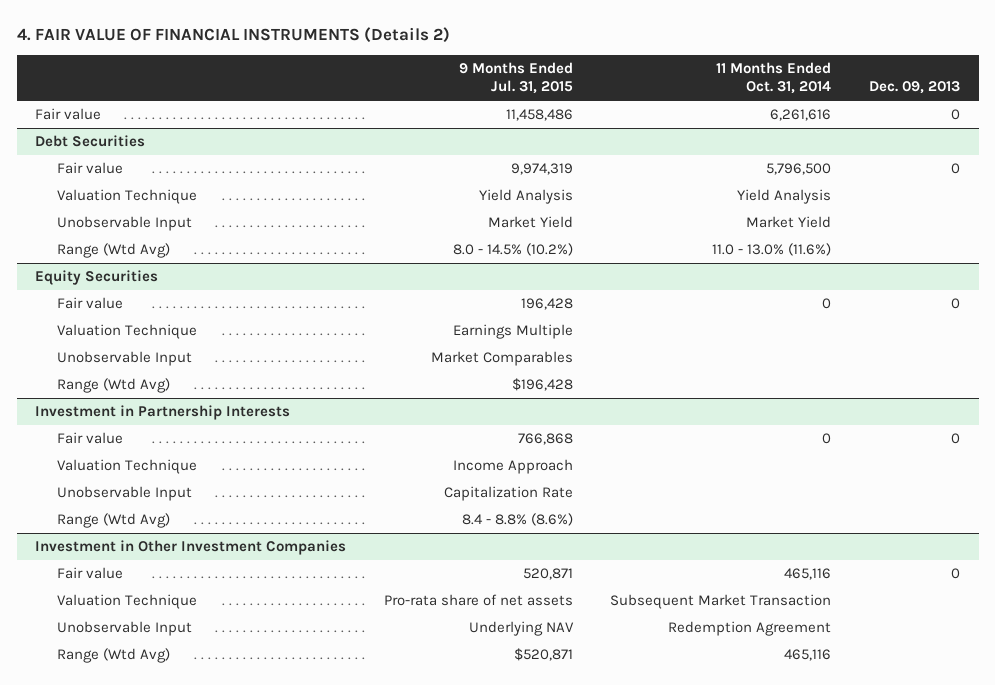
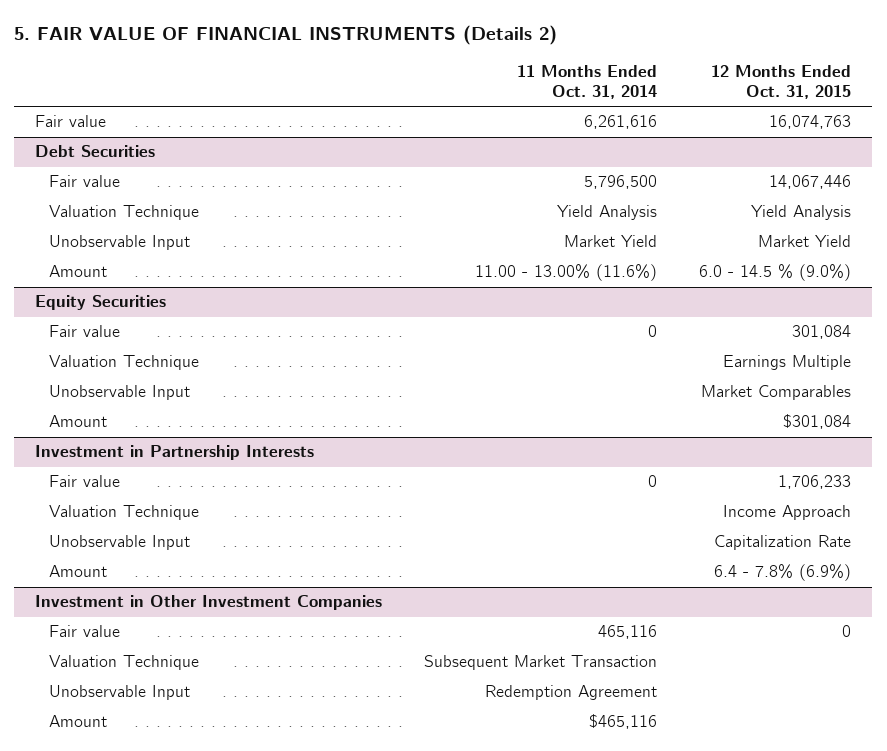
[16,26,450,43] 4. FAIR VALUE OF FINANCIAL INSTRUMENTS (Details 2) -> [14,24,558,45] 5. FAIR VALUE OF FINANCIAL INSTRUMENTS (Details 2)
[458,62,573,95] 9 Months Ended Jul. 31, 2015 -> none
[869,81,961,95] Dec. 09, 2013 -> none
none -> [711,64,852,100] 12 Months Ended Oct. 31, 2015
[57,243,171,259] Range (Wtd Avg) -> none
none -> [48,265,107,278] Amount
[57,378,171,394] Range (Wtd Avg) -> [48,415,107,428] Amount
[57,513,171,529] Range (Wtd Avg) -> [48,565,107,578] Amount
[57,648,171,664] Range (Wtd Avg) -> none
none -> [48,715,107,728] Amount

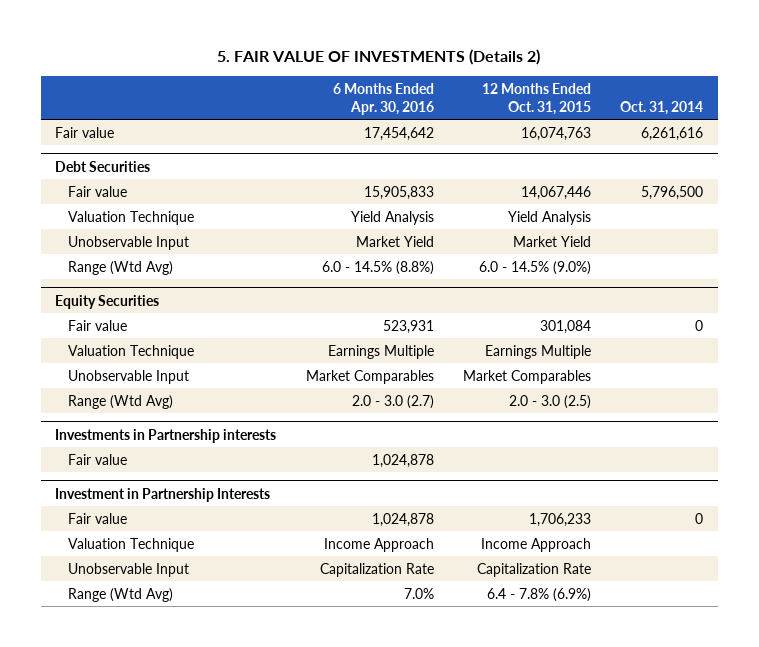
[14,24,558,45] 5. FAIR VALUE OF FINANCIAL INSTRUMENTS (Details 2) -> [217,49,541,66] 5. FAIR VALUE OF INVESTMENTS (Details 2)
[517,64,658,100] 11 Months Ended Oct. 31, 2014 -> none
none -> [332,82,434,115] 6 Months Ended Apr. 30, 2016
none -> [620,100,704,115] Oct. 31, 2014
[48,265,107,278] Amount -> none
none -> [68,260,174,275] Range (Wtd Avg)
[48,415,107,428] Amount -> none
none -> [68,394,174,409] Range (Wtd Avg)
none -> [55,428,277,443] Investments in Partnership interests
none -> [68,453,128,465] Fair value
[35,595,383,611] Investment in Other Investment Companies -> none
[48,625,120,638] Fair value -> none
[48,655,199,671] Valuation Technique -> none
[48,685,190,701] Unobservable Input -> none
[48,715,107,728] Amount -> none
[48,565,107,578] Amount -> [68,587,174,602] Range (Wtd Avg)

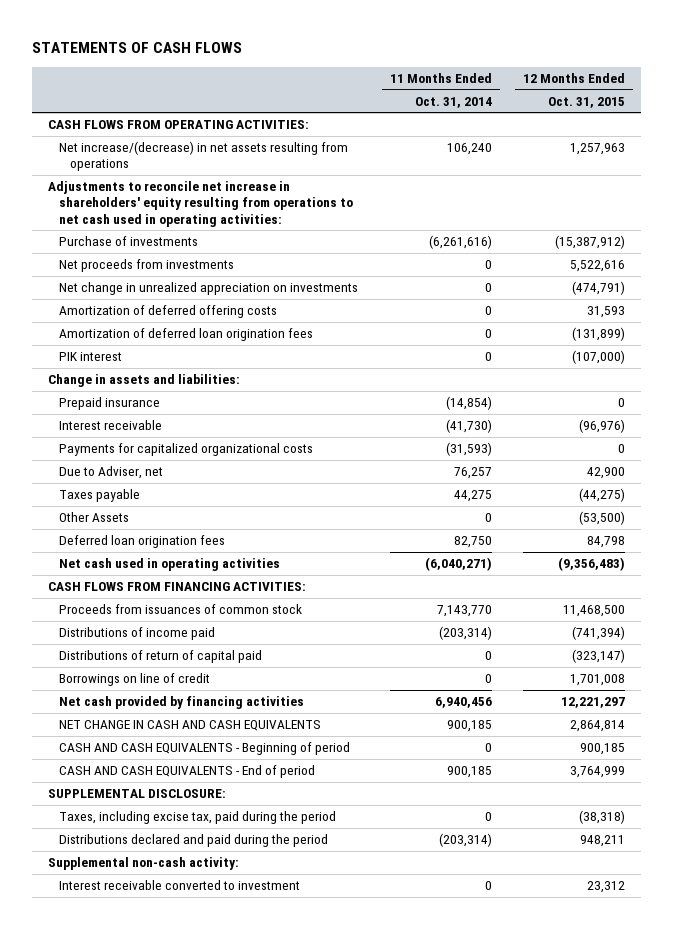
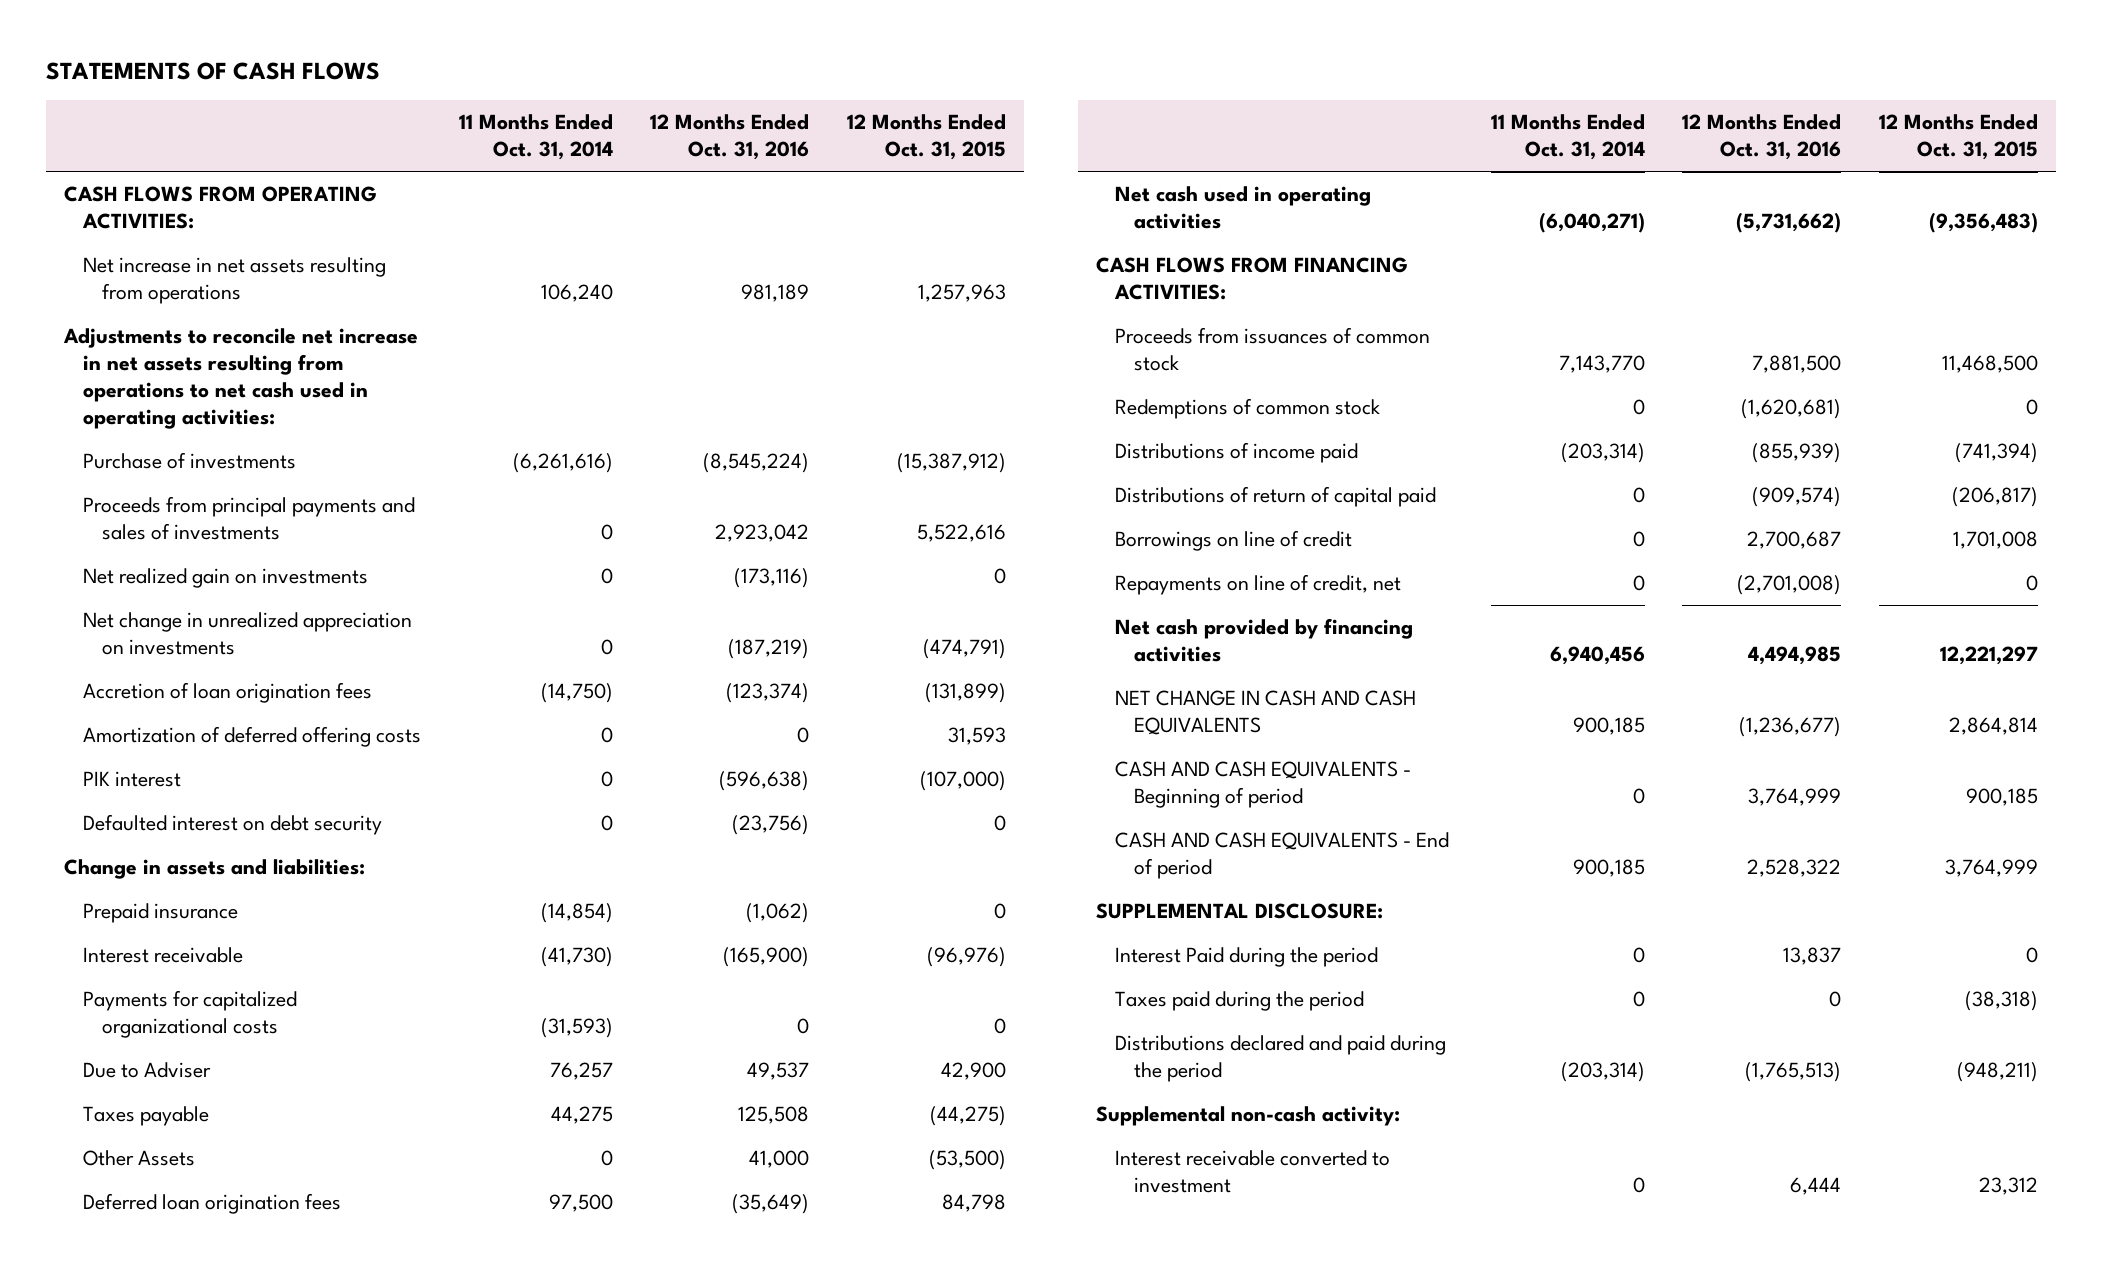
none -> [650,114,810,161] 12 Months Ended Oct. 31, 2016
[59,141,349,172] Net increase/(decrease) in net assets resulting from operations -> [83,257,387,305] Net increase in net assets resulting from operations
[48,181,354,227] Adjustments to reconcile net increase in shareholders' equity resulting from operations to net cash used in operating activities: -> [63,328,419,430] Adjustments to reconcile net increase in net assets resulting from operations to net cash used in operating activities:
[59,259,235,273] Net proceeds from investments -> [83,496,416,541] Proceeds from principal payments and sales of investments
none -> [83,568,369,589] Net realized gain on investments
none -> [83,682,373,704] Accretion of loan origination fees
[59,328,314,342] Amortization of deferred loan origination fees -> none
none -> [83,814,383,836] Defaulted interest on debt security
[59,466,164,480] Due to Adviser, net -> [83,1062,212,1079] Due to Adviser
[453,536,492,549] 82,750 -> [548,1194,613,1213] 97,500
none -> [1115,398,1381,420] Redemptions of common stock
[572,649,626,664] (323,147) -> [1951,487,2038,508] (206,817)
none -> [1115,574,1402,596] Repayments on line of credit, net
none -> [1115,947,1379,968] Interest Paid during the period
[59,811,337,825] Taxes, including excise tax, paid during the period -> [1115,991,1365,1012] Taxes paid during the period
[580,835,626,848] 948,211 -> [1956,1062,2038,1083] (948,211)

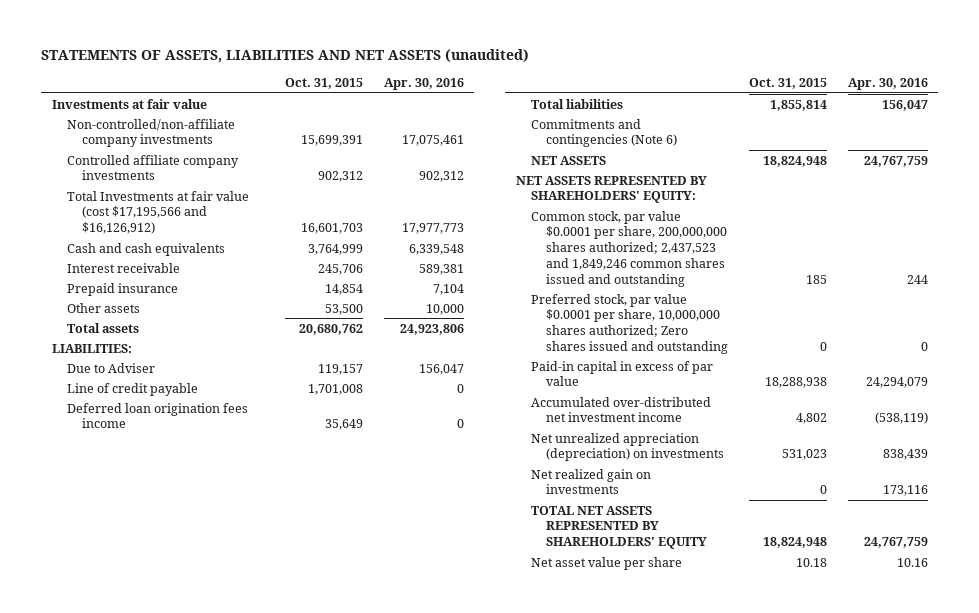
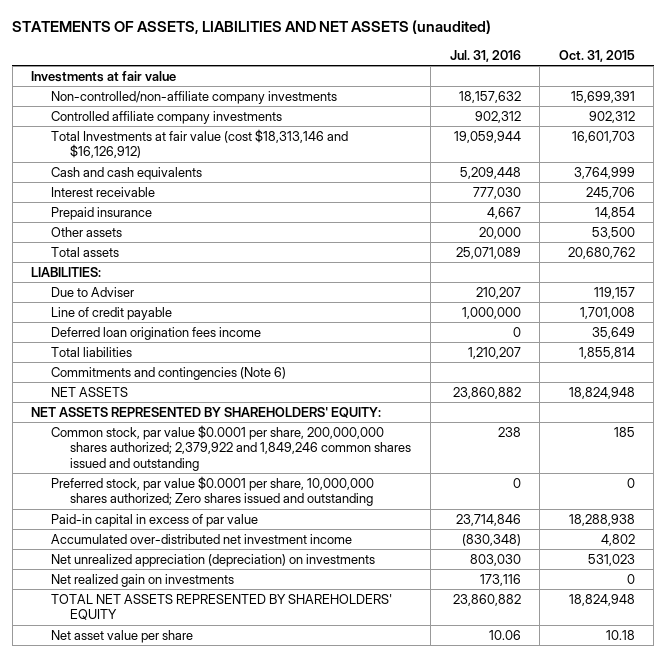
[383,78,464,91] Apr. 30, 2016 -> none
none -> [449,50,521,63] Jul. 31, 2016
[66,190,249,235] Total Investments at fair value (cost $17,195,566 and $16,126,912) -> [50,128,348,159] Total Investments at fair value (cost $18,313,146 and $16,126,912)
[530,210,728,287] Common stock, par value $0.0001 per share, 200,000,000 shares authorized; 2,437,523 and 1,849,246 common shares issued and outstanding -> [50,424,412,472] Common stock, par value $0.0001 per share, 200,000,000 shares authorized; 2,379,922 and 1,849,246 common shares issued and outstanding

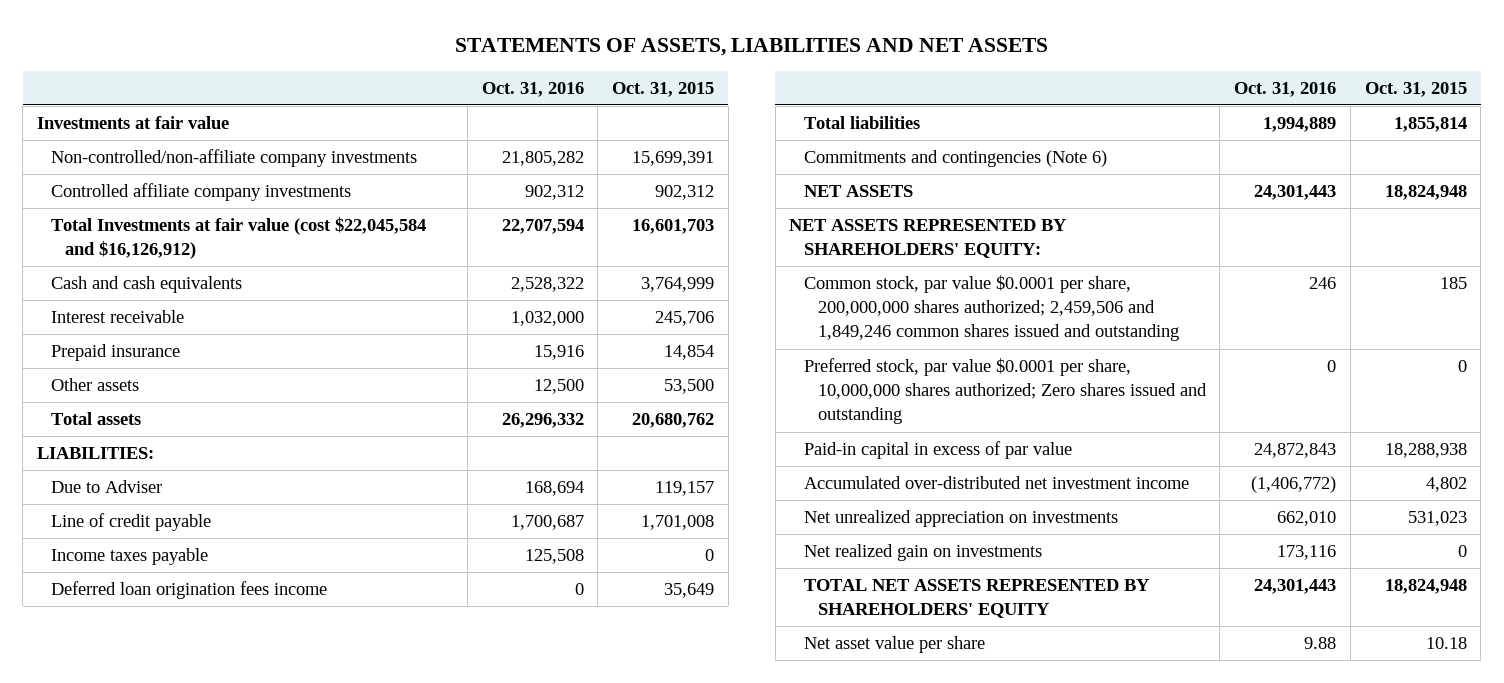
[12,20,492,35] STATEMENTS OF ASSETS, LIABILITIES AND NET ASSETS (unaudited) -> [454,37,1048,56] STATEMENTS OF ASSETS, LIABILITIES AND NET ASSETS
[449,50,521,63] Jul. 31, 2016 -> none
none -> [481,81,584,97] Oct. 31, 2016
[50,128,348,159] Total Investments at fair value (cost $18,313,146 and $16,126,912) -> [51,217,427,260] Total Investments at fair value (cost $22,045,584 and $16,126,912)
none -> [51,548,209,566] Income taxes payable
[50,424,412,472] Common stock, par value $0.0001 per share, 200,000,000 shares authorized; 2,379,922 and 1,849,246 common shares issued and outstanding -> [803,275,1179,342] Common stock, par value $0.0001 per share, 200,000,000 shares authorized; 2,459,506 and 1,849,246 common shares issued and outstanding
[50,553,375,567] Net unrealized appreciation (depreciation) on investments -> [803,510,1118,528] Net unrealized appreciation on investments

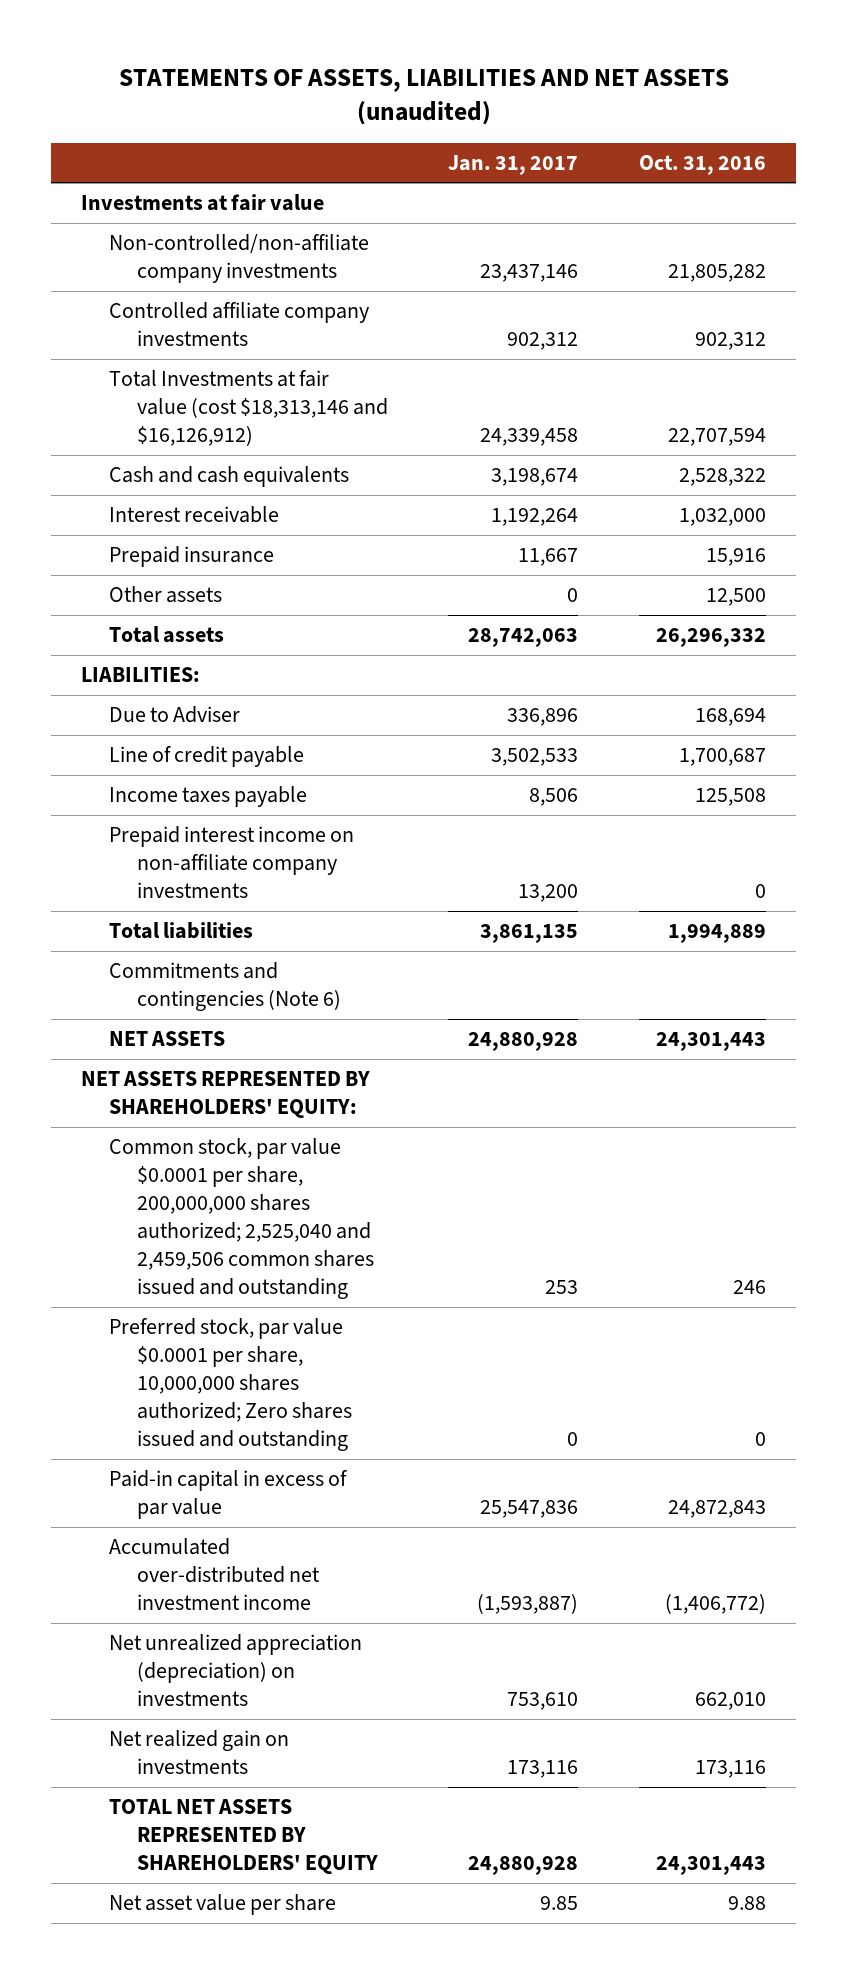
[454,37,1048,56] STATEMENTS OF ASSETS, LIABILITIES AND NET ASSETS -> [118,68,729,126] STATEMENTS OF ASSETS, LIABILITIES AND NET ASSETS (unaudited)
[612,81,715,97] Oct. 31, 2015 -> none
none -> [448,154,579,175] Jan. 31, 2017
[51,217,427,260] Total Investments at fair value (cost $22,045,584 and $16,126,912) -> [109,370,389,447] Total Investments at fair value (cost $18,313,146 and $16,126,912)
[51,581,328,600] Deferred loan origination fees income -> none
none -> [109,826,355,899] Prepaid interest income on non-affiliate company investments
[803,275,1179,342] Common stock, par value $0.0001 per share, 200,000,000 shares authorized; 2,459,506 and 1,849,246 common shares issued and outstanding -> [109,1138,375,1300] Common stock, par value $0.0001 per share, 200,000,000 shares authorized; 2,525,040 and 2,459,506 common shares issued and outstanding
[803,510,1118,528] Net unrealized appreciation on investments -> [109,1634,363,1707] Net unrealized appreciation (depreciation) on investments

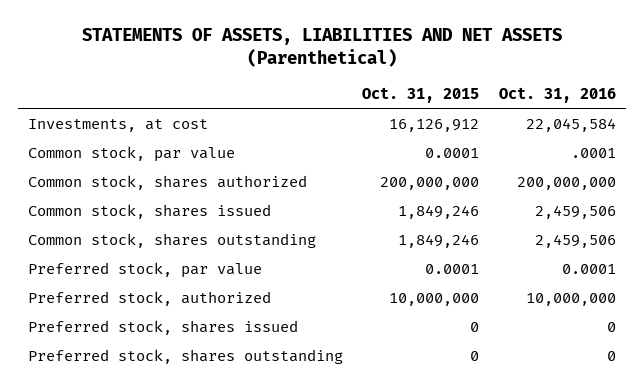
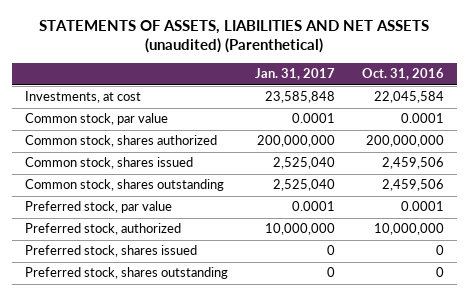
[81,27,562,67] STATEMENTS OF ASSETS, LIABILITIES AND NET ASSETS (Parenthetical) -> [39,19,430,54] STATEMENTS OF ASSETS, LIABILITIES AND NET ASSETS (unaudited) (Parenthetical)
[362,86,480,103] Oct. 31, 2015 -> none
none -> [254,67,335,80] Jan. 31, 2017
[570,147,616,158] .0001 -> [400,113,444,124] 0.0001

